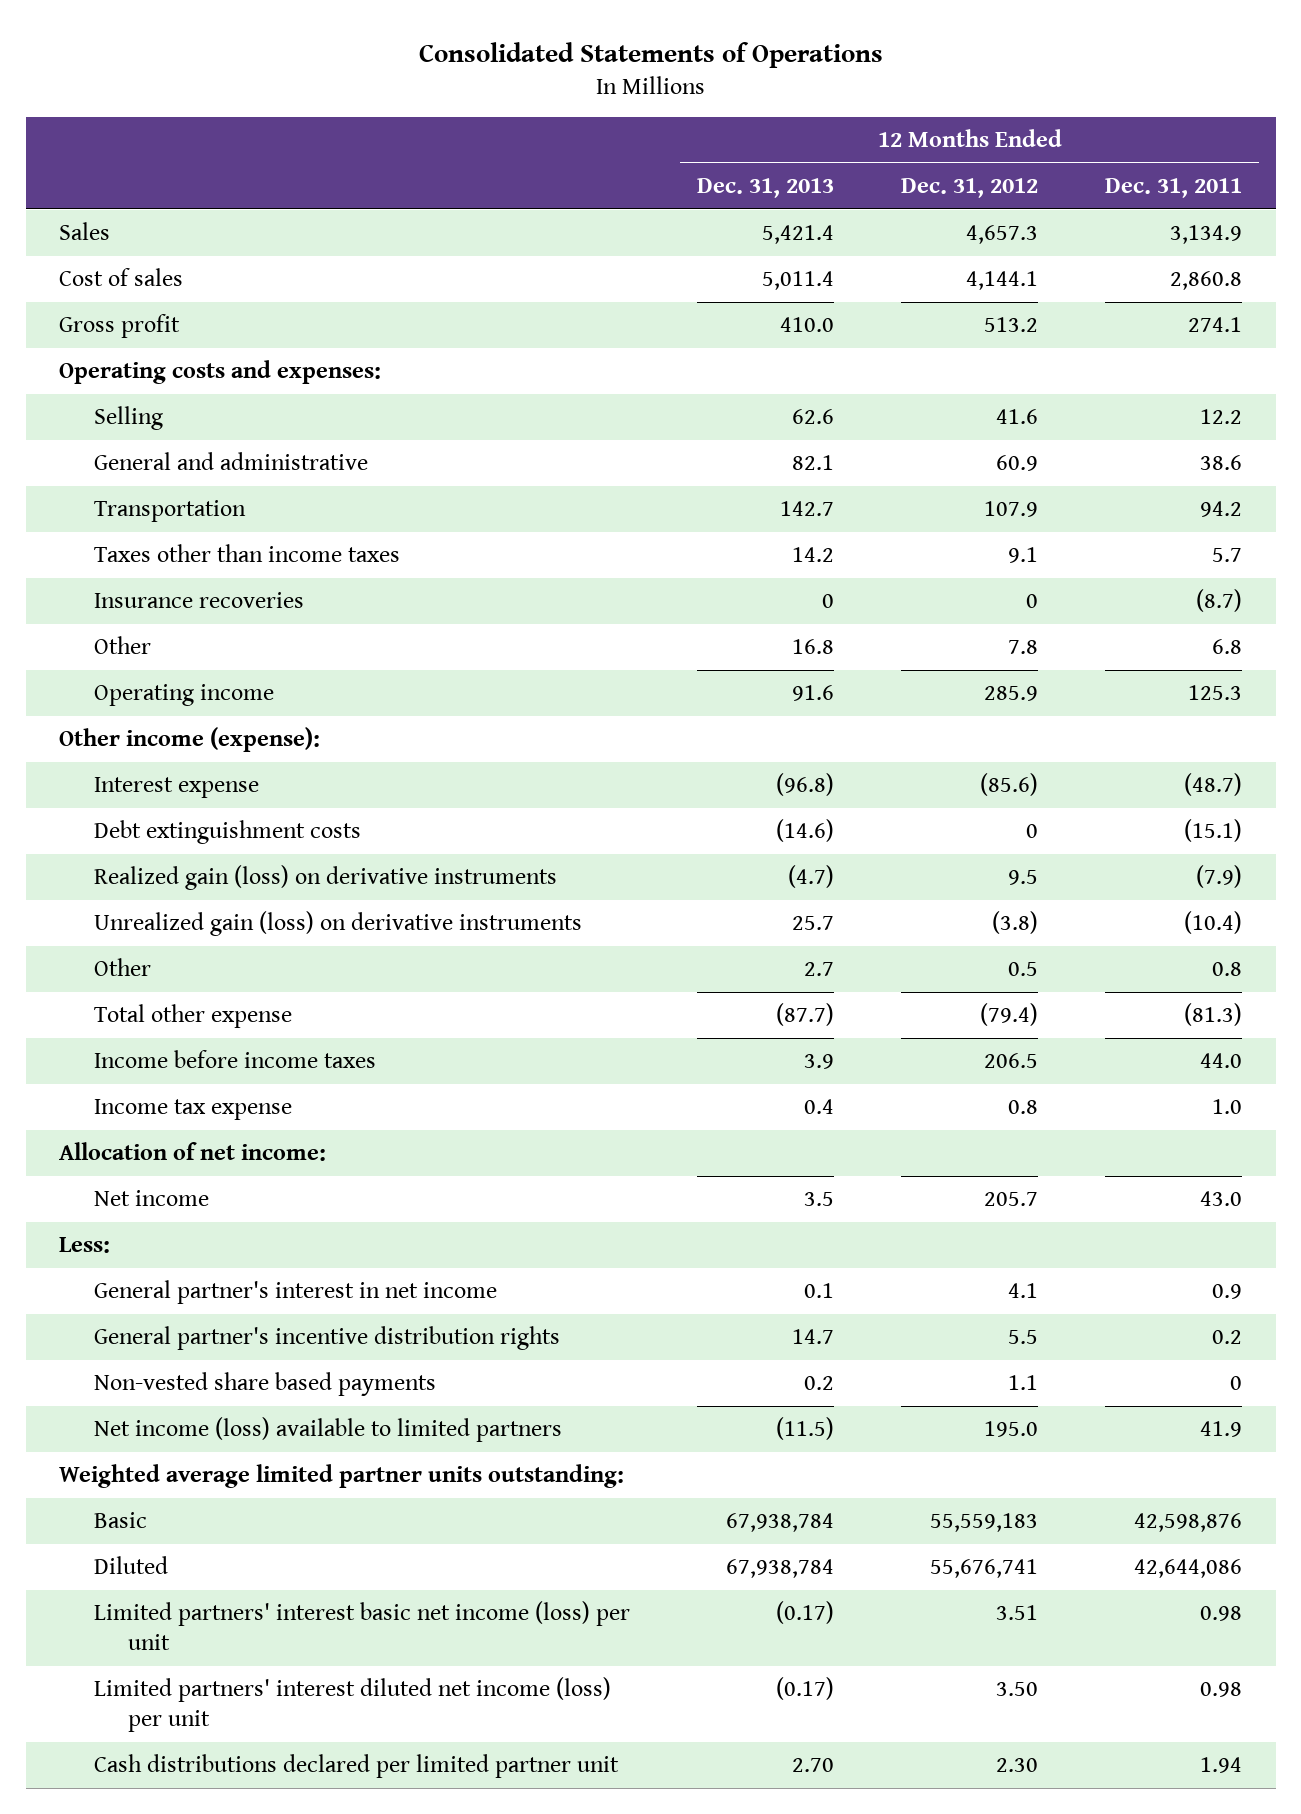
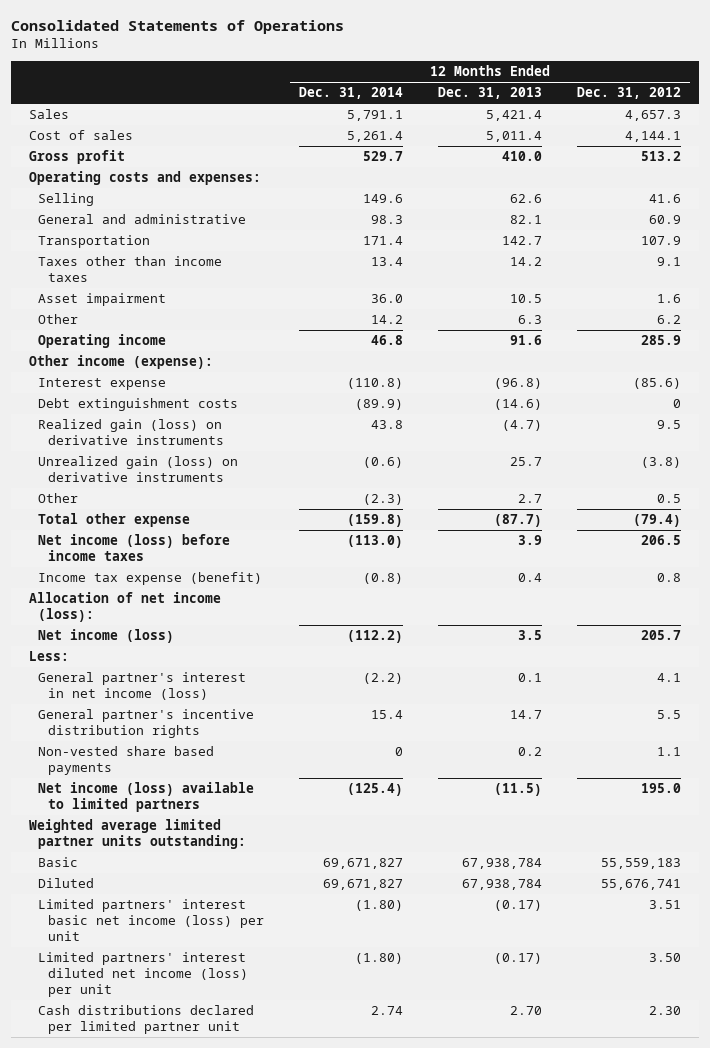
[1105,178,1243,199] Dec. 31, 2011 -> none
none -> [298,87,403,100] Dec. 31, 2014
[93,592,304,609] Insurance recoveries -> none
none -> [38,293,167,307] Asset impairment
[791,639,834,655] 16.8 -> [517,315,542,325] 6.3
[1008,640,1039,655] 7.8 -> [657,315,682,325] 6.2
[93,1050,376,1069] Income before income taxes -> [38,534,231,562] Net income (loss) before income taxes
[93,1099,292,1121] Income tax expense -> [38,572,263,586] Income tax expense (benefit)
[59,1142,327,1162] Allocation of net income: -> [28,592,221,623] Allocation of net income (loss):
[93,1190,209,1207] Net income -> [38,629,175,644] Net income (loss)
[93,1280,497,1305] General partner's interest in net income -> [38,672,247,701] General partner's interest in net income (loss)

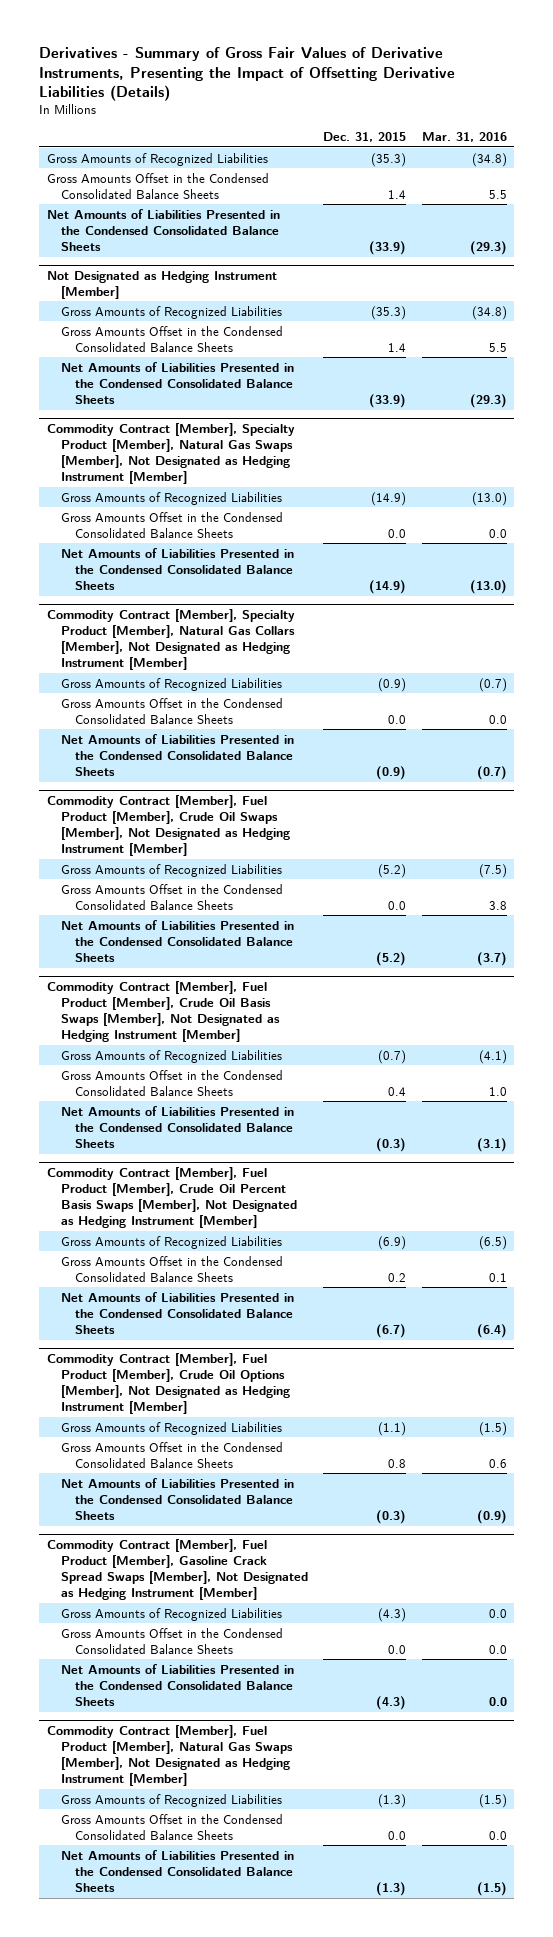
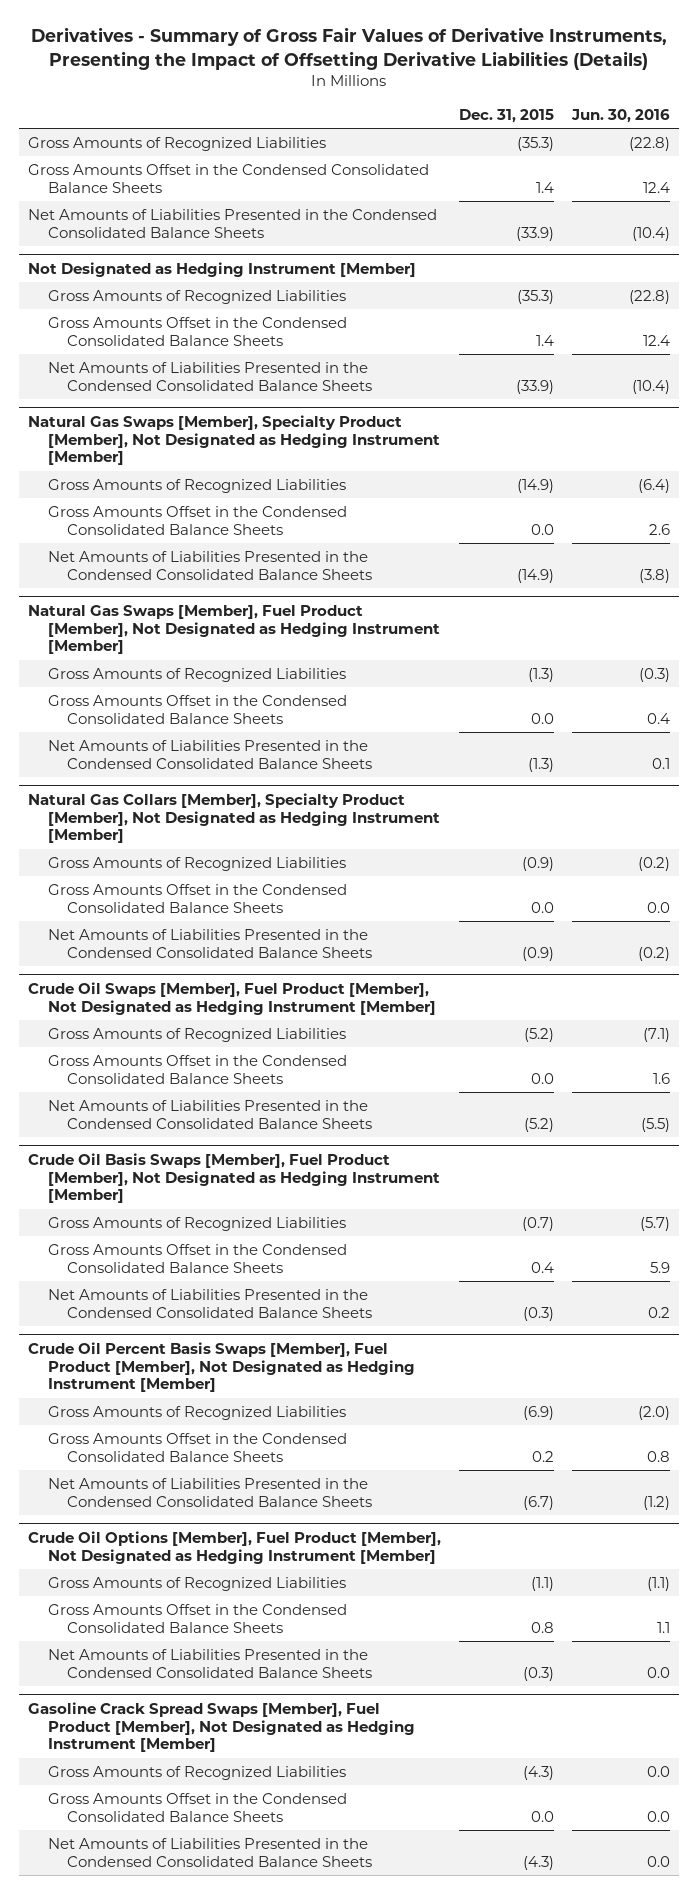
[421,131,507,142] Mar. 31, 2016 -> none
none -> [570,109,670,124] Jun. 30, 2016
[46,422,295,484] Commodity Contract [Member], Specialty Product [Member], Natural Gas Swaps [Member], Not Designated as Hedging Instrument [Member] -> [27,414,440,466] Natural Gas Swaps [Member], Specialty Product [Member], Not Designated as Hedging Instrument [Member]
none -> [27,604,440,655] Natural Gas Swaps [Member], Fuel Product [Member], Not Designated as Hedging Instrument [Member]
none -> [47,667,346,682] Gross Amounts of Recognized Liabilities
none -> [47,694,347,724] Gross Amounts Offset in the Condensed Consolidated Balance Sheets
none -> [47,739,373,769] Net Amounts of Liabilities Presented in the Condensed Consolidated Balance Sheets
[46,608,295,670] Commodity Contract [Member], Specialty Product [Member], Natural Gas Collars [Member], Not Designated as Hedging Instrument [Member] -> [27,792,440,844] Natural Gas Collars [Member], Specialty Product [Member], Not Designated as Hedging Instrument [Member]
[46,794,290,856] Commodity Contract [Member], Fuel Product [Member], Crude Oil Swaps [Member], Not Designated as Hedging Instrument [Member] -> [27,981,436,1015] Crude Oil Swaps [Member], Fuel Product [Member], Not Designated as Hedging Instrument [Member]
[46,980,280,1042] Commodity Contract [Member], Fuel Product [Member], Crude Oil Basis Swaps [Member], Not Designated as Hedging Instrument [Member] -> [27,1152,440,1204] Crude Oil Basis Swaps [Member], Fuel Product [Member], Not Designated as Hedging Instrument [Member]
[46,1166,297,1228] Commodity Contract [Member], Fuel Product [Member], Crude Oil Percent Basis Swaps [Member], Not Designated as Hedging Instrument [Member] -> [27,1341,415,1393] Crude Oil Percent Basis Swaps [Member], Fuel Product [Member], Not Designated as Hedging Instrument [Member]
[46,1352,290,1414] Commodity Contract [Member], Fuel Product [Member], Crude Oil Options [Member], Not Designated as Hedging Instrument [Member] -> [27,1530,441,1564] Crude Oil Options [Member], Fuel Product [Member], Not Designated as Hedging Instrument [Member]
[46,1538,308,1600] Commodity Contract [Member], Fuel Product [Member], Gasoline Crack Spread Swaps [Member], Not Designated as Hedging Instrument [Member] -> [27,1701,415,1753] Gasoline Crack Spread Swaps [Member], Fuel Product [Member], Not Designated as Hedging Instrument [Member]
[46,1724,293,1786] Commodity Contract [Member], Fuel Product [Member], Natural Gas Swaps [Member], Not Designated as Hedging Instrument [Member] -> none
[60,1793,282,1807] Gross Amounts of Recognized Liabilities -> none
[60,1813,283,1840] Gross Amounts Offset in the Condensed Consolidated Balance Sheets -> none
[60,1849,294,1892] Net Amounts of Liabilities Presented in the Condensed Consolidated Balance Sheets -> none

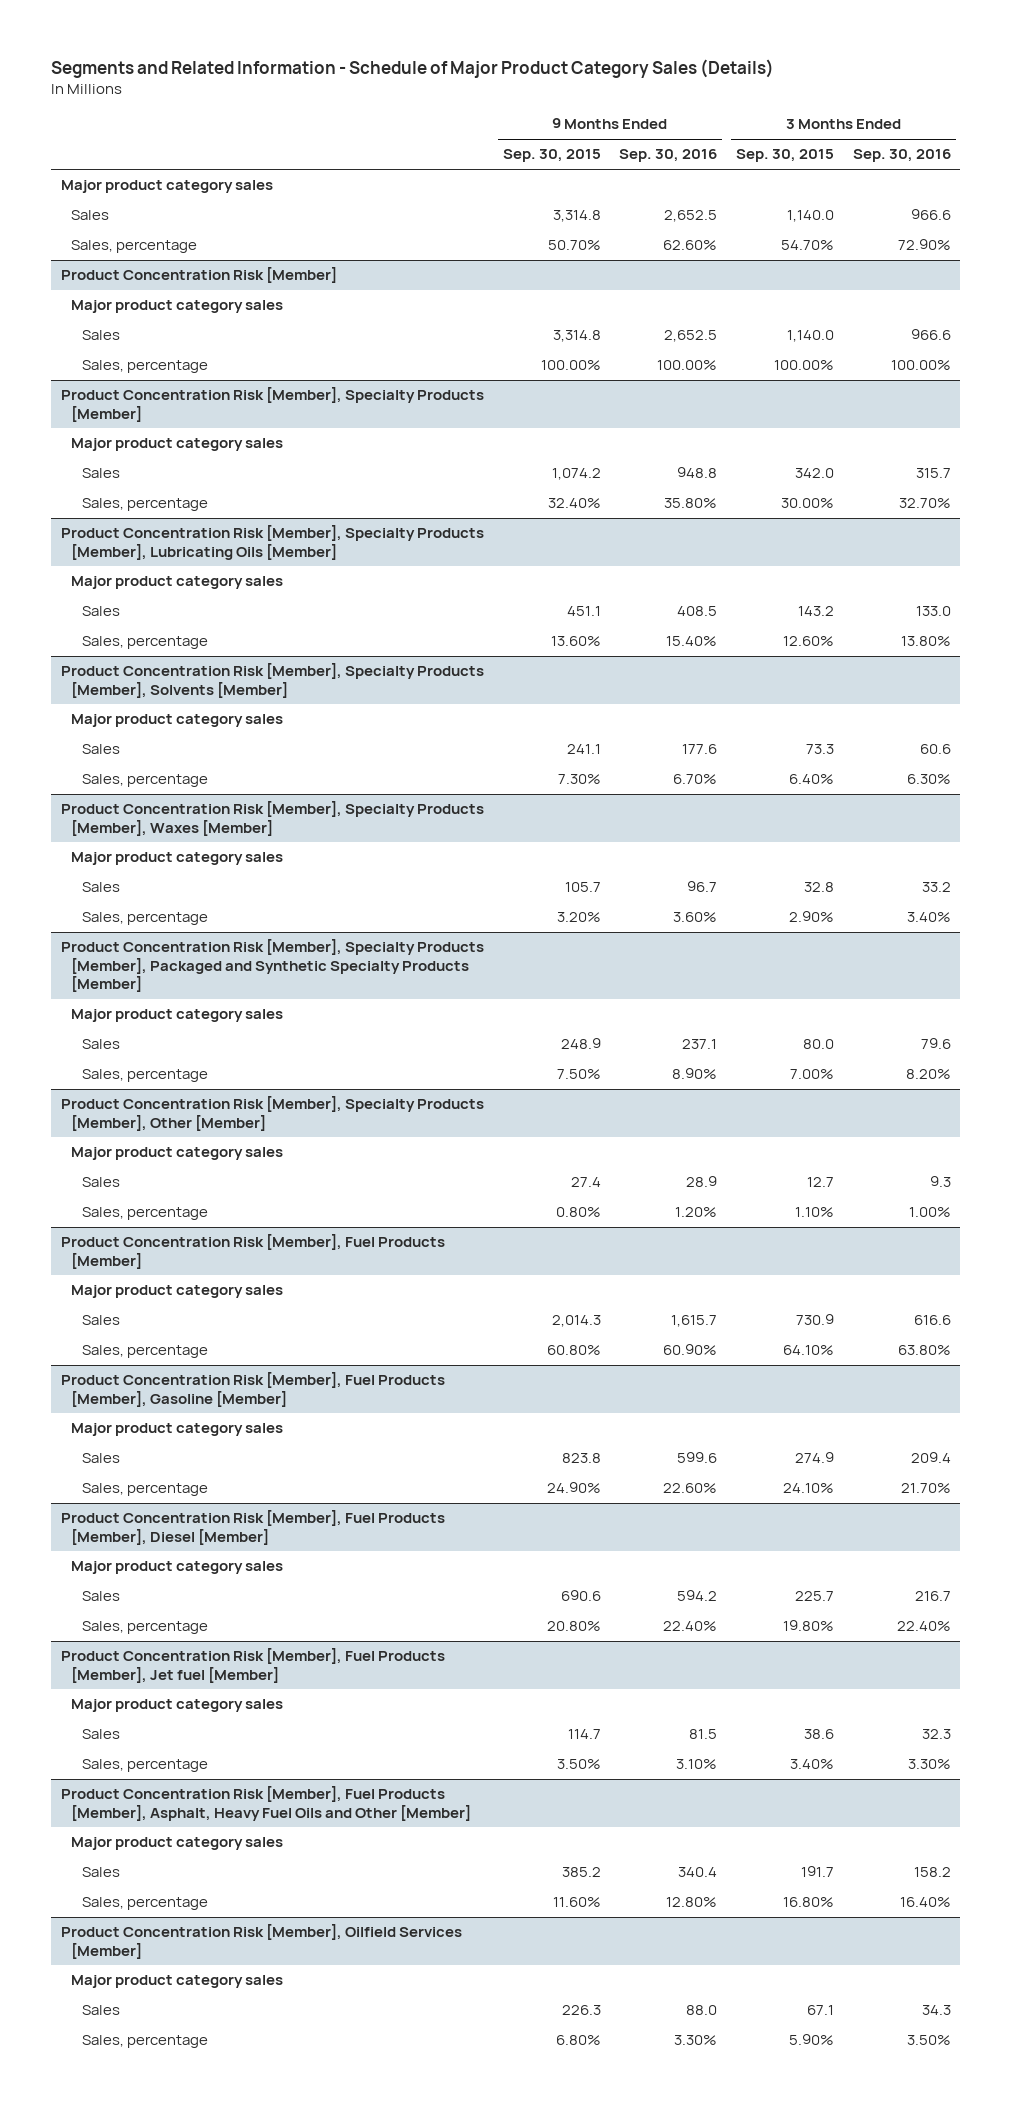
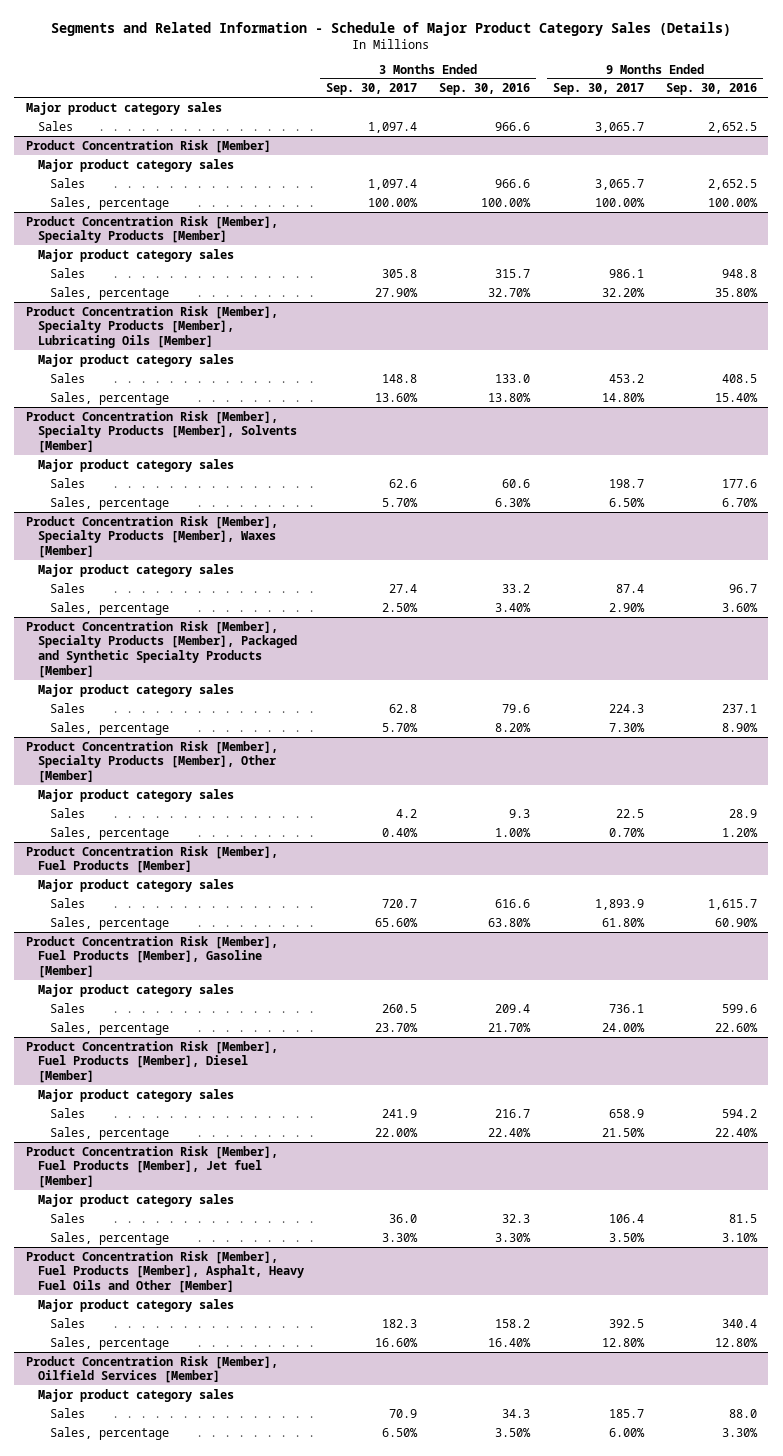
[502,149,601,163] Sep. 30, 2015 -> none
[736,149,835,163] Sep. 30, 2015 -> none
none -> [326,83,418,96] Sep. 30, 2017
none -> [552,83,644,96] Sep. 30, 2017
[71,240,198,254] Sales, percentage -> none

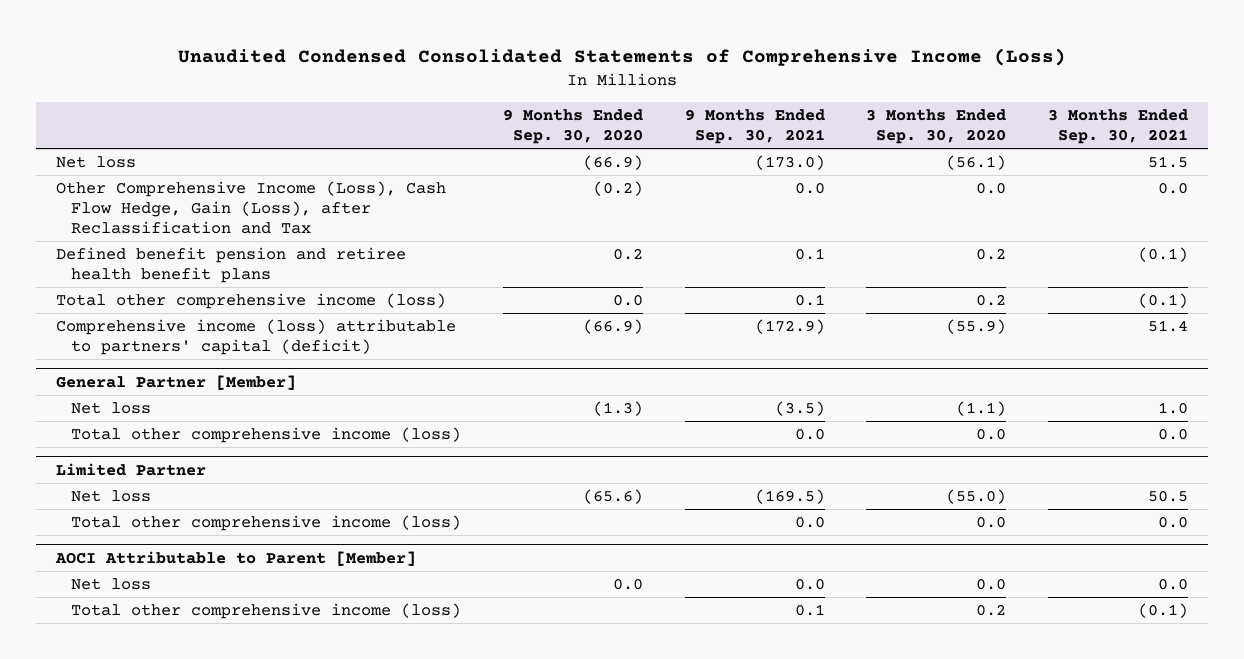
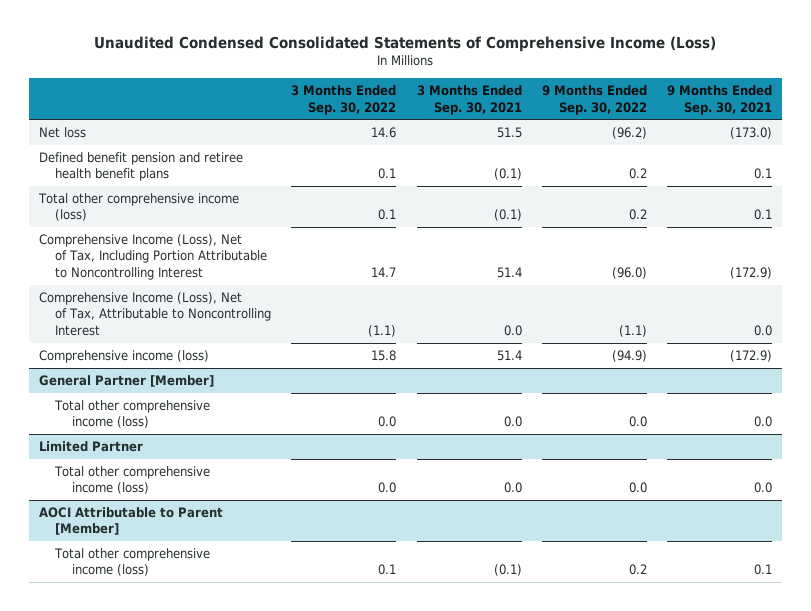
[502,109,643,145] 9 Months Ended Sep. 30, 2020 -> none
[866,109,1007,145] 3 Months Ended Sep. 30, 2020 -> none
none -> [291,85,397,115] 3 Months Ended Sep. 30, 2022
none -> [541,85,647,115] 9 Months Ended Sep. 30, 2022
[56,180,447,234] Other Comprehensive Income (Loss), Cash Flow Hedge, Gain (Loss), after Reclassification and Tax -> none
none -> [38,234,268,280] Comprehensive Income (Loss), Net of Tax, Including Portion Attributable to Noncontrolling Interest
none -> [38,292,272,336] Comprehensive Income (Loss), Net of Tax, Attributable to Noncontrolling Interest
[56,318,457,355] Comprehensive income (loss) attributable to partners' capital (deficit) -> [38,350,209,364] Comprehensive income (loss)
[71,401,152,414] Net loss -> none
[71,489,152,502] Net loss -> none
[71,577,152,590] Net loss -> none

